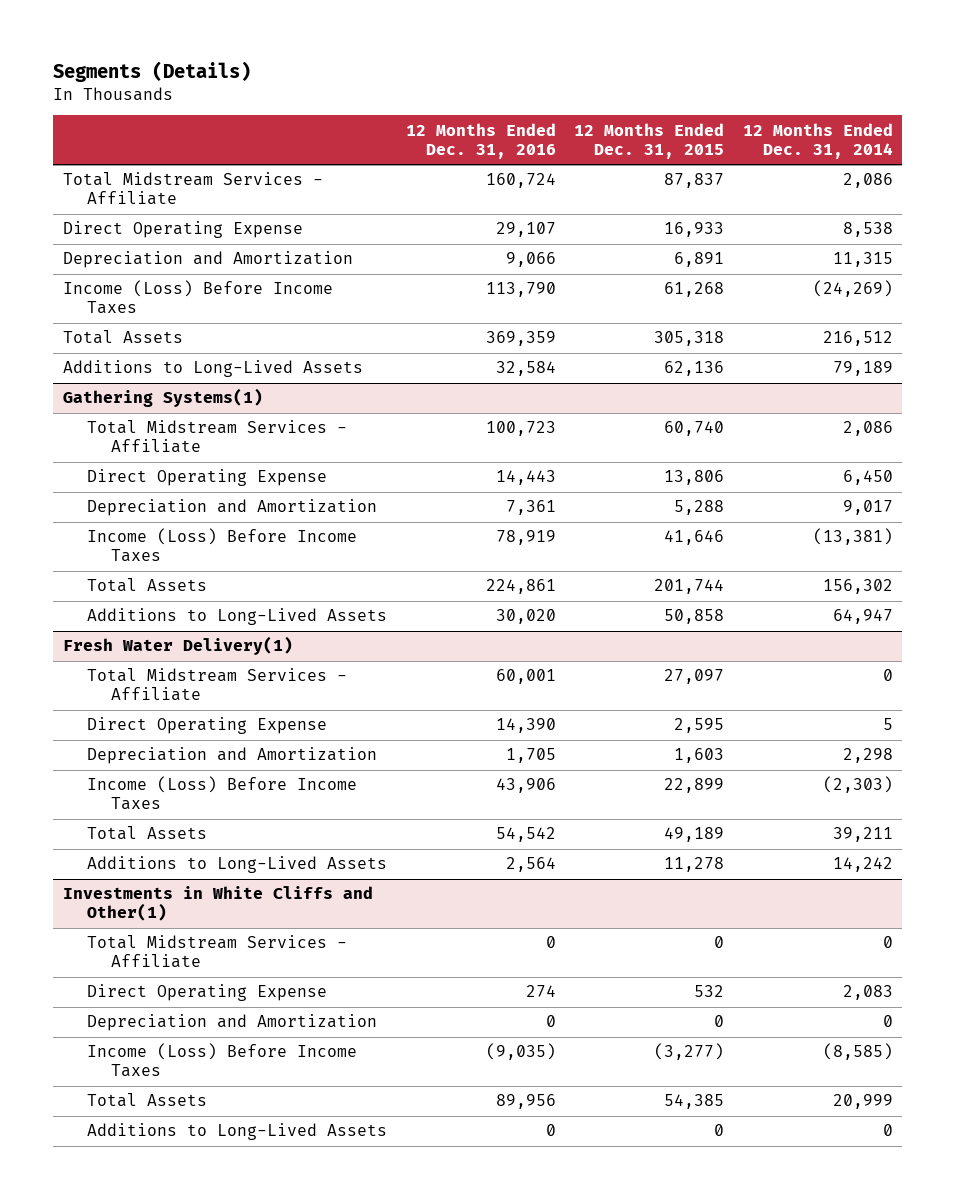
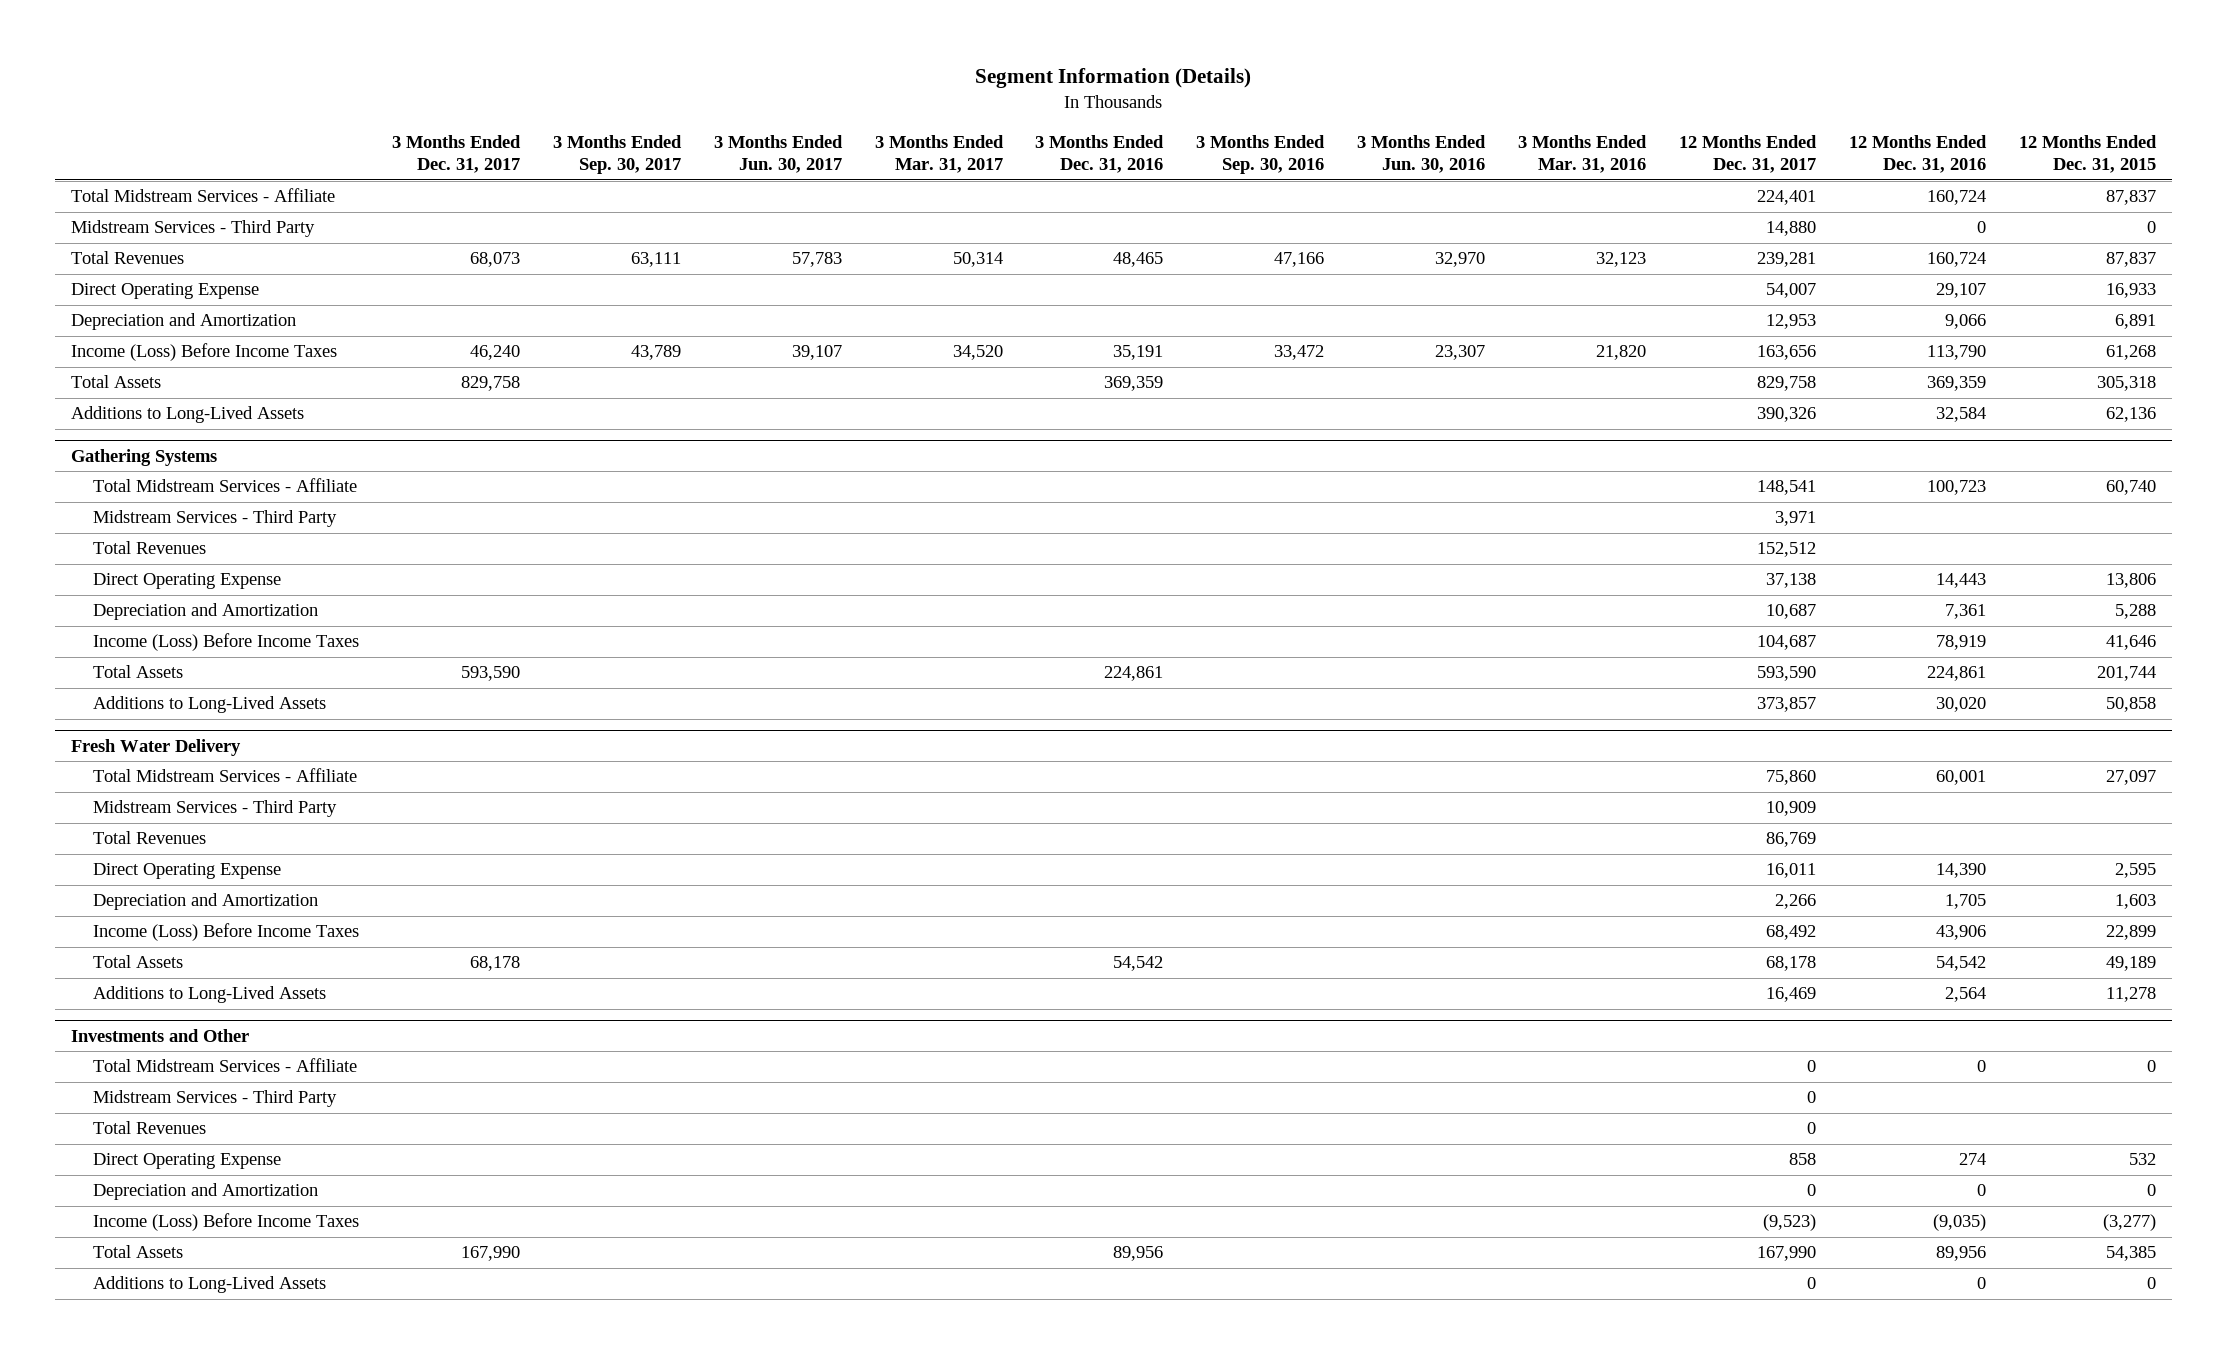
[53,61,252,83] Segments (Details) -> [975,68,1252,89] Segment Information (Details)
[743,122,894,159] 12 Months Ended Dec. 31, 2014 -> none
none -> [392,134,522,174] 3 Months Ended Dec. 31, 2017
none -> [552,134,682,175] 3 Months Ended Sep. 30, 2017
none -> [713,134,843,174] 3 Months Ended Jun. 30, 2017
none -> [874,134,1004,174] 3 Months Ended Mar. 31, 2017
none -> [1035,134,1165,174] 3 Months Ended Dec. 31, 2016
none -> [1196,134,1326,175] 3 Months Ended Sep. 30, 2016
none -> [1357,134,1487,174] 3 Months Ended Jun. 30, 2016
none -> [1518,134,1648,174] 3 Months Ended Mar. 31, 2016
none -> [1678,134,1817,174] 12 Months Ended Dec. 31, 2017
none -> [71,220,316,238] Midstream Services - Third Party
none -> [71,251,185,265] Total Revenues
[62,388,263,408] Gathering Systems(1) -> [71,448,218,466] Gathering Systems
none -> [93,510,338,528] Midstream Services - Third Party
none -> [93,541,207,555] Total Revenues
[62,636,293,656] Fresh Water Delivery(1) -> [71,738,242,756] Fresh Water Delivery
none -> [93,800,338,818] Midstream Services - Third Party
none -> [93,831,207,845] Total Revenues
[62,886,373,922] Investments in White Cliffs and Other(1) -> [71,1028,250,1042] Investments and Other
none -> [93,1090,338,1108] Midstream Services - Third Party
none -> [93,1121,207,1135] Total Revenues

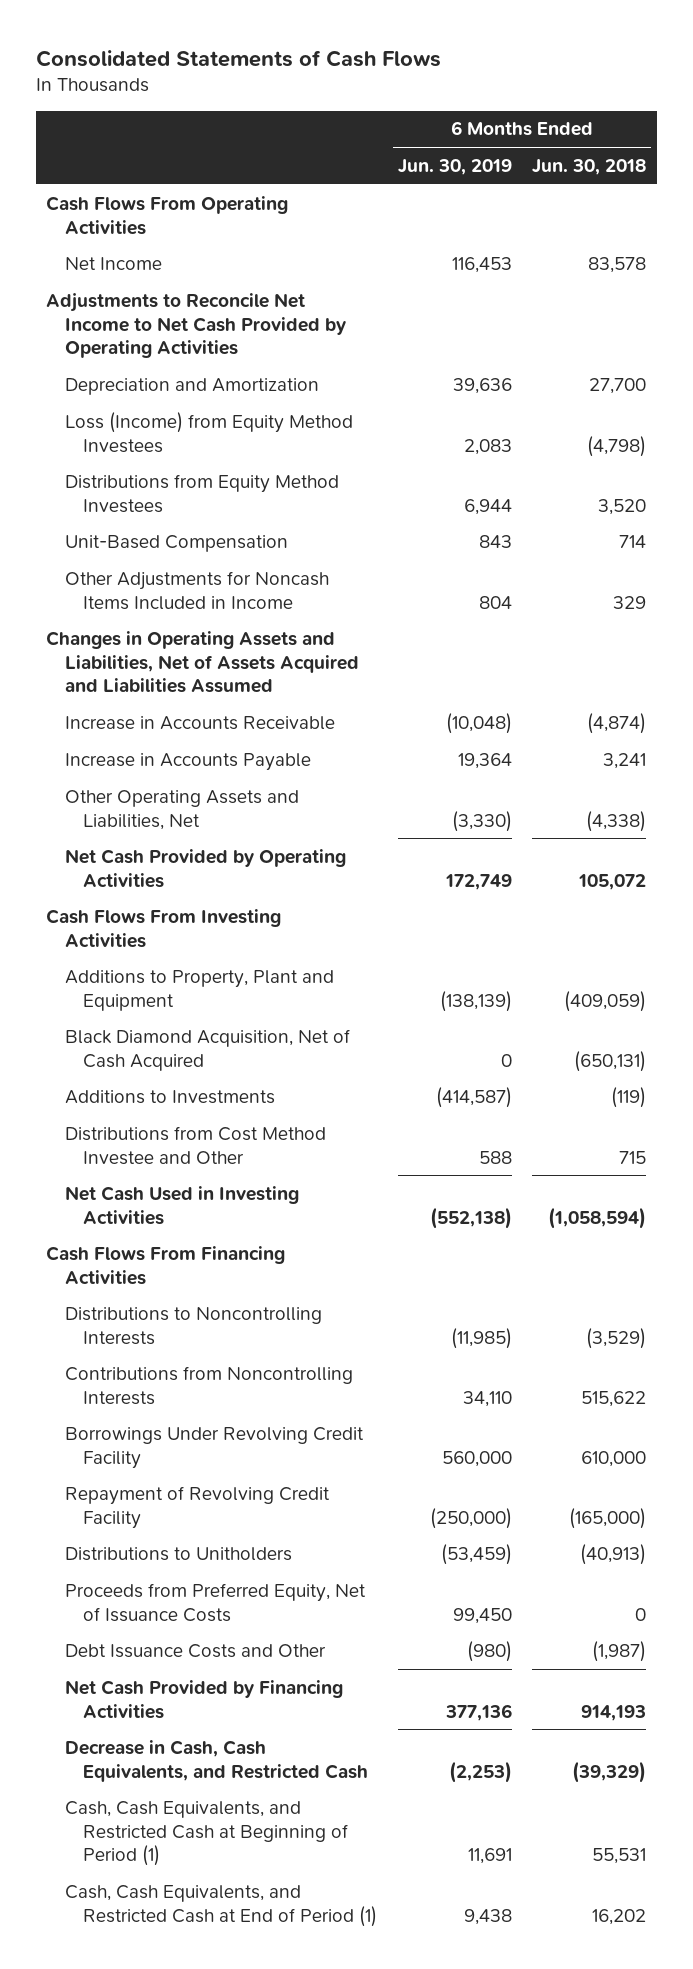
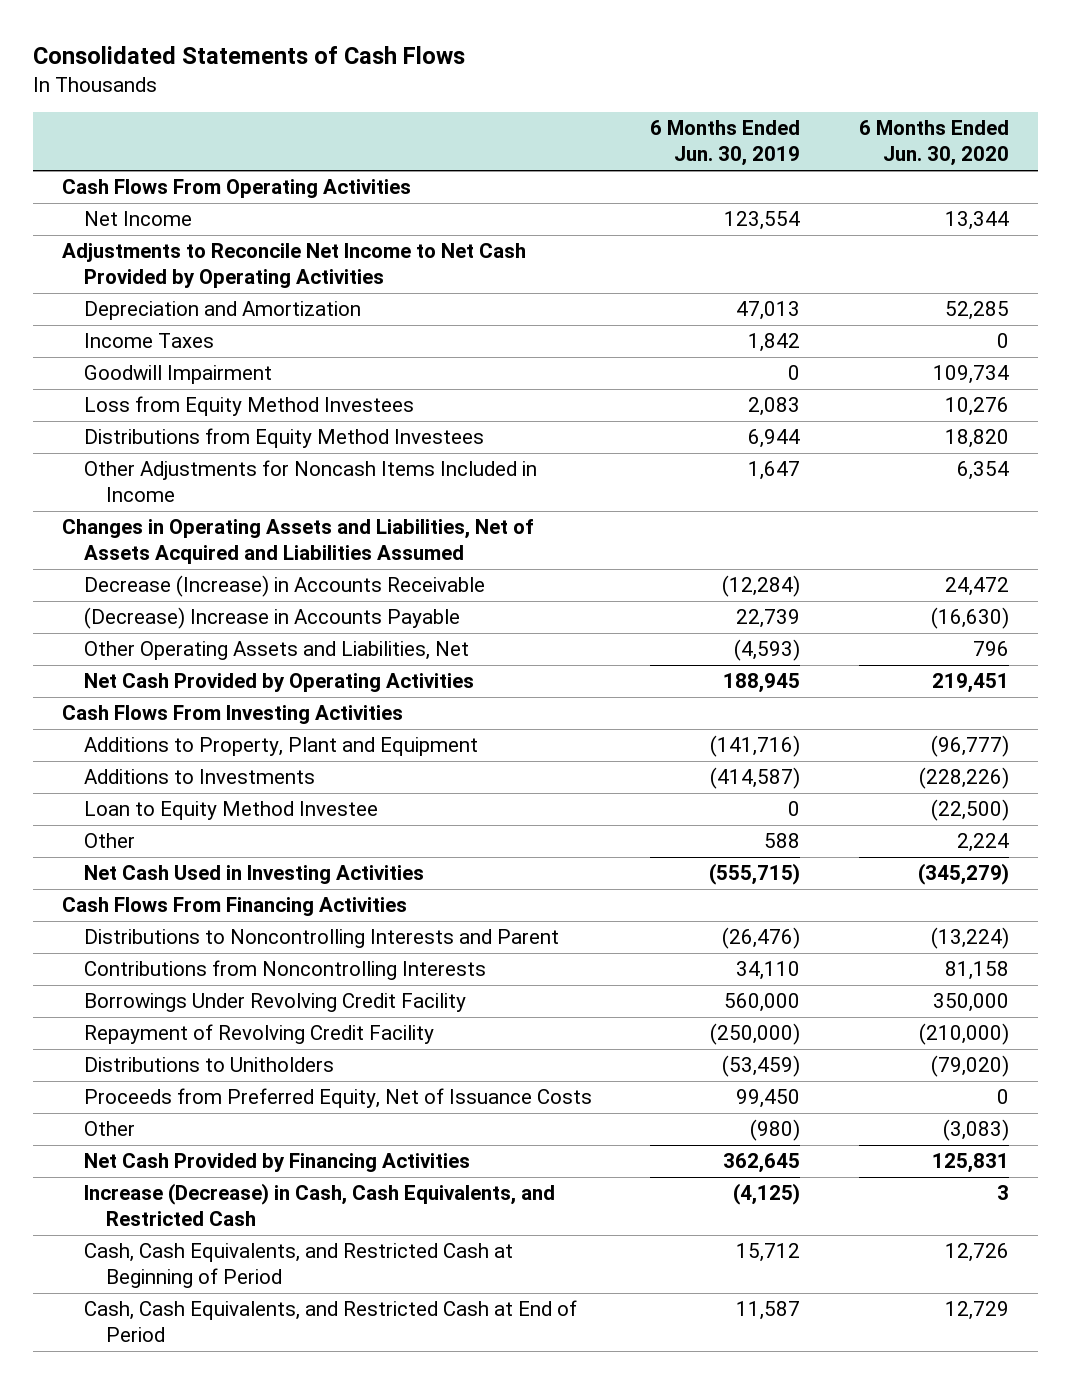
[532,159,647,176] Jun. 30, 2018 -> none
none -> [858,120,1009,167] 6 Months Ended Jun. 30, 2020
[451,256,512,273] 116,453 -> [724,211,801,231] 123,554
[452,377,512,394] 39,636 -> [736,301,801,321] 47,013
none -> [84,333,215,349] Income Taxes
none -> [84,365,273,385] Goodwill Impairment
[64,411,353,453] Loss (Income) from Equity Method Investees -> [84,396,415,417] Loss from Equity Method Investees
[64,534,288,552] Unit-Based Compensation -> none
[478,595,512,609] 804 -> [748,461,801,481] 1,647
[64,715,335,730] Increase in Accounts Receivable -> [84,575,486,598] Decrease (Increase) in Accounts Receivable
[445,712,512,734] (10,048) -> [722,575,801,598] (12,284)
[64,752,311,771] Increase in Accounts Payable -> [84,607,461,630] (Decrease) Increase in Accounts Payable
[457,752,512,769] 19,364 -> [736,609,801,629] 22,739
[451,810,512,832] (3,330) -> [734,639,801,662] (4,593)
[444,873,512,890] 172,749 -> [723,673,801,694] 188,945
[64,1028,350,1071] Black Diamond Acquisition, Net of Cash Acquired -> none
[439,990,512,1012] (138,139) -> [710,735,801,758] (141,716)
none -> [84,801,379,821] Loan to Equity Method Investee
[64,1125,326,1165] Distributions from Cost Method Investee and Other -> [84,833,136,849] Other
[429,1206,512,1229] (552,138) -> [709,863,801,886] (555,715)
[64,1306,322,1345] Distributions to Noncontrolling Interests -> [84,929,560,949] Distributions to Noncontrolling Interests and Parent
[450,1327,512,1349] (11,985) -> [722,927,801,950] (26,476)
[64,1643,326,1658] Debt Issuance Costs and Other -> none
none -> [84,1121,136,1137] Other
[444,1703,512,1721] 377,136 -> [723,1153,801,1174] 362,645
[64,1739,369,1782] Decrease in Cash, Cash Equivalents, and Restricted Cash -> [84,1183,556,1227] Increase (Decrease) in Cash, Cash Equivalents, and Restricted Cash
[448,1760,512,1783] (2,253) -> [733,1183,801,1206] (4,125)
[64,1800,349,1867] Cash, Cash Equivalents, and Restricted Cash at Beginning of Period (1) -> [84,1243,514,1289] Cash, Cash Equivalents, and Restricted Cash at Beginning of Period
[467,1848,512,1865] 11,691 -> [736,1243,801,1263] 15,712
[64,1884,378,1927] Cash, Cash Equivalents, and Restricted Cash at End of Period (1) -> [84,1300,578,1343] Cash, Cash Equivalents, and Restricted Cash at End of Period
[463,1908,512,1925] 9,438 -> [736,1301,801,1321] 11,587

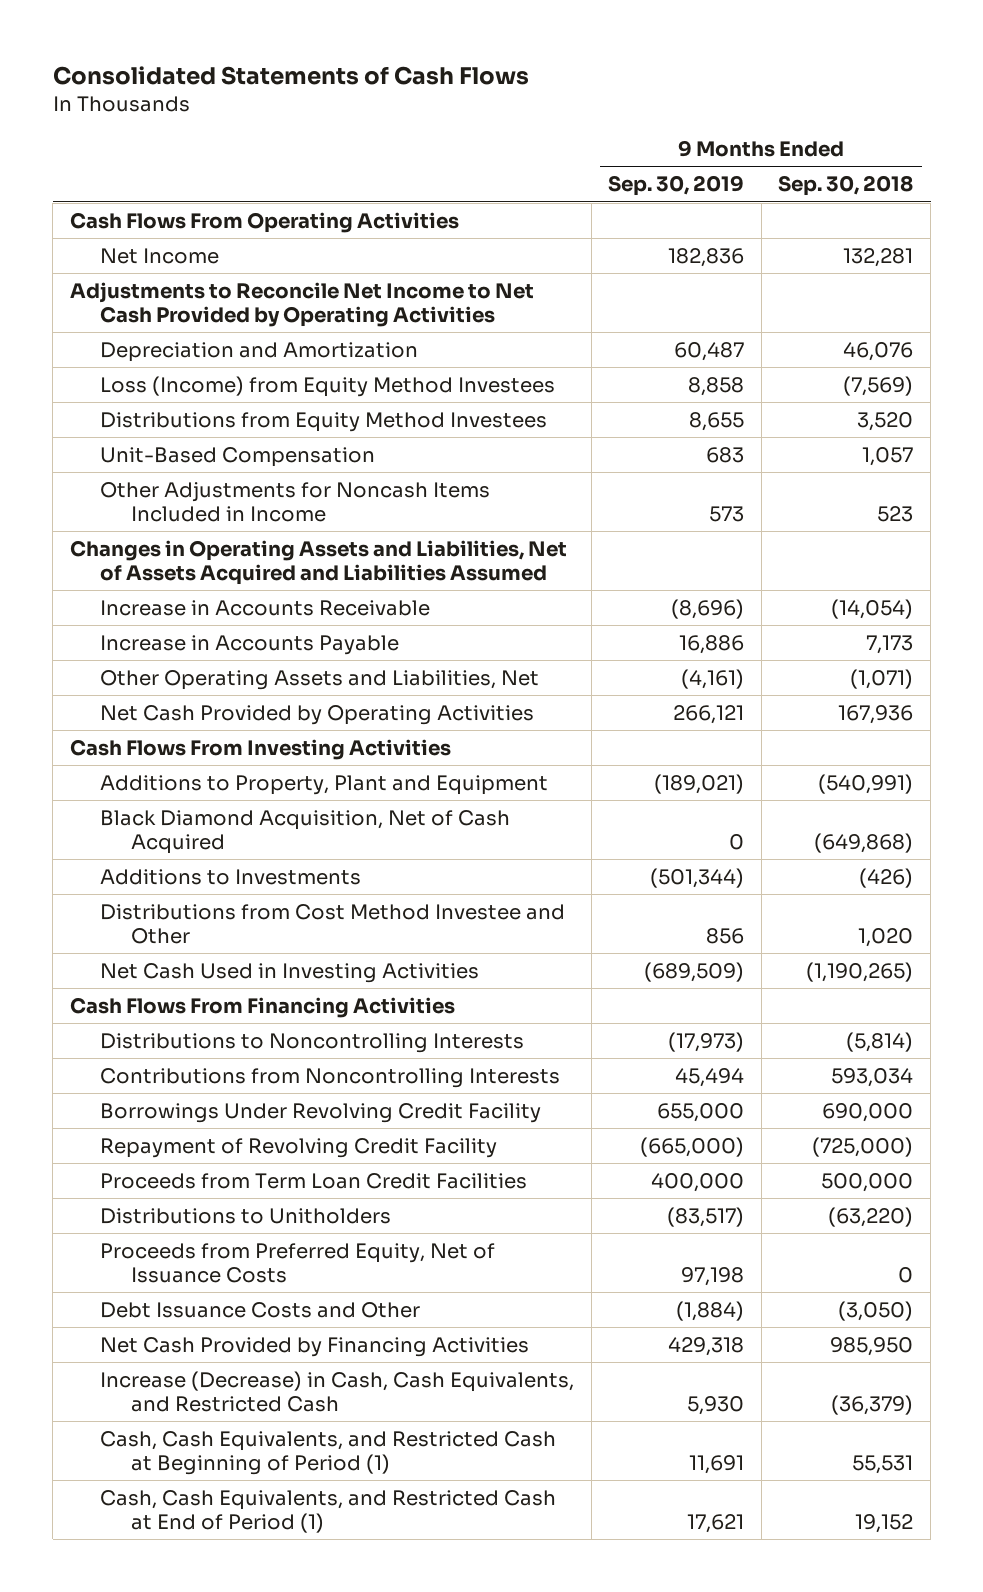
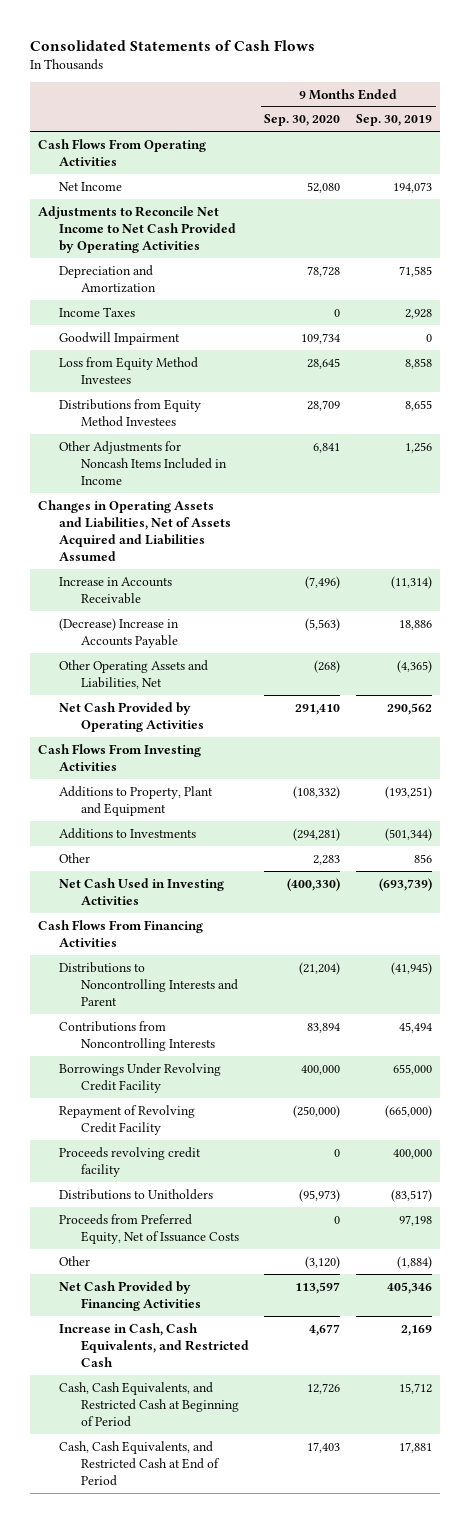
[778,175,914,197] Sep. 30, 2018 -> none
none -> [264,114,341,127] Sep. 30, 2020
[668,248,745,268] 182,836 -> [393,181,433,193] 194,073
[674,342,745,362] 60,487 -> [399,265,433,277] 71,585
none -> [59,306,136,317] Income Taxes
none -> [59,331,181,345] Goodwill Impairment
[100,376,556,398] Loss (Income) from Equity Method Investees -> [59,356,199,384] Loss from Equity Method Investees
[100,447,376,468] Unit-Based Compensation -> none
[709,505,745,522] 573 -> [405,441,433,453] 1,256
[671,599,745,620] (8,696) -> [391,575,433,589] (11,314)
[100,635,400,656] Increase in Accounts Payable -> [59,617,180,648] (Decrease) Increase in Accounts Payable
[679,635,745,655] 16,886 -> [399,619,433,630] 18,886
[681,669,745,690] (4,161) -> [397,659,433,673] (4,365)
[673,705,745,725] 266,121 -> [387,702,433,715] 290,562
[100,810,511,854] Black Diamond Acquisition, Net of Cash Acquired -> none
[654,774,745,795] (189,021) -> [385,785,433,799] (193,251)
[100,904,566,944] Distributions from Cost Method Investee and Other -> [59,852,91,863] Other
[644,962,745,983] (689,509) -> [379,877,433,891] (693,739)
[100,1033,525,1054] Distributions to Noncontrolling Interests -> [59,961,238,1006] Distributions to Noncontrolling Interests and Parent
[668,1032,745,1053] (17,973) -> [391,961,433,975] (41,945)
[100,1173,528,1190] Proceeds from Term Loan Credit Facilities -> [59,1146,202,1177] Proceeds revolving credit facility
[100,1302,421,1319] Debt Issuance Costs and Other -> [59,1255,91,1266] Other
[668,1337,745,1357] 429,318 -> [387,1281,433,1294] 405,346
[100,1371,575,1412] Increase (Decrease) in Cash, Cash Equivalents, and Restricted Cash -> [59,1322,249,1367] Increase in Cash, Cash Equivalents, and Restricted Cash
[687,1395,745,1415] 5,930 -> [401,1324,433,1336] 2,169
[100,1431,557,1475] Cash, Cash Equivalents, and Restricted Cash at Beginning of Period (1) -> [59,1381,239,1427] Cash, Cash Equivalents, and Restricted Cash at Beginning of Period
[689,1454,745,1474] 11,691 -> [399,1382,433,1394] 15,712
[100,1490,557,1533] Cash, Cash Equivalents, and Restricted Cash at End of Period (1) -> [59,1440,220,1486] Cash, Cash Equivalents, and Restricted Cash at End of Period
[687,1513,745,1533] 17,621 -> [399,1441,433,1453] 17,881

